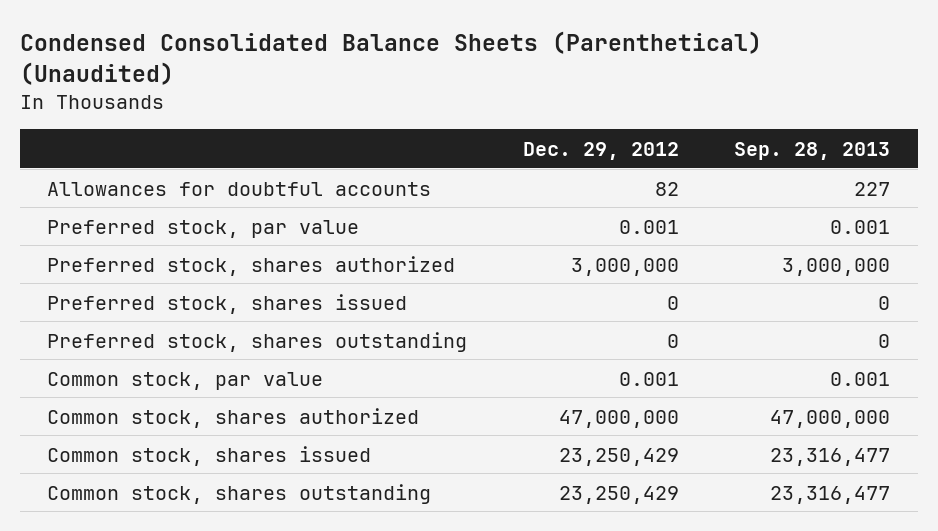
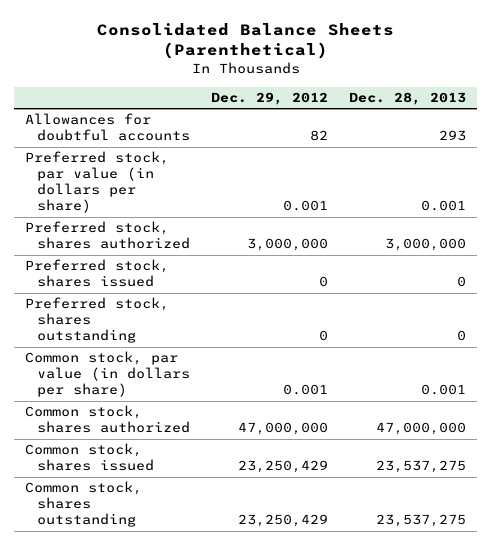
[19,30,762,86] Condensed Consolidated Balance Sheets (Parenthetical) (Unaudited) -> [96,22,394,60] Consolidated Balance Sheets (Parenthetical)
[734,141,891,160] Sep. 28, 2013 -> none
none -> [349,91,467,105] Dec. 28, 2013
[47,219,360,238] Preferred stock, par value -> [24,151,169,214] Preferred stock, par value (in dollars per share)
[47,371,324,390] Common stock, par value -> [24,351,191,398] Common stock, par value (in dollars per share)

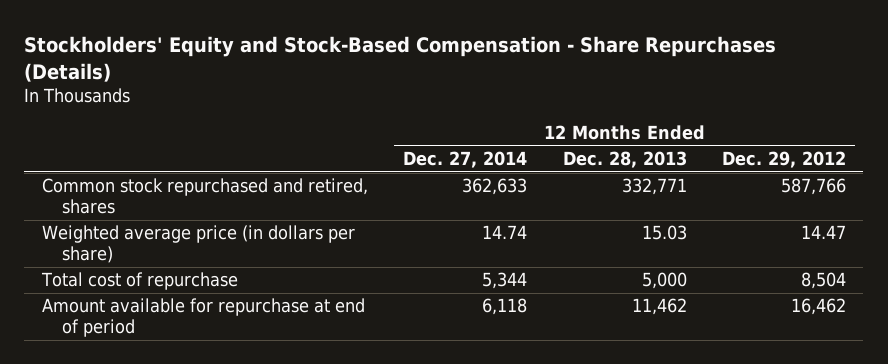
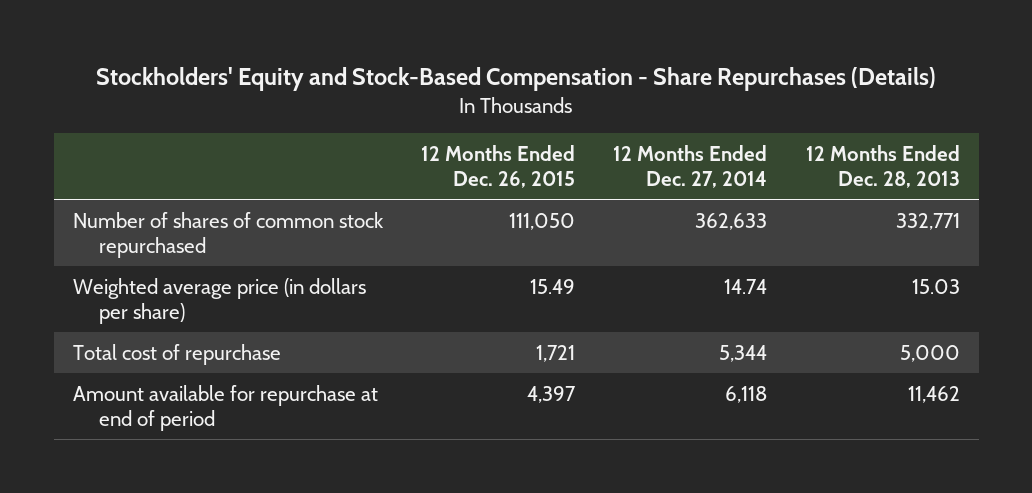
[721,151,846,169] Dec. 29, 2012 -> none
none -> [421,144,576,188] 12 Months Ended Dec. 26, 2015
[42,178,369,214] Common stock repurchased and retired, shares -> [72,211,384,258] Number of shares of common stock repurchased

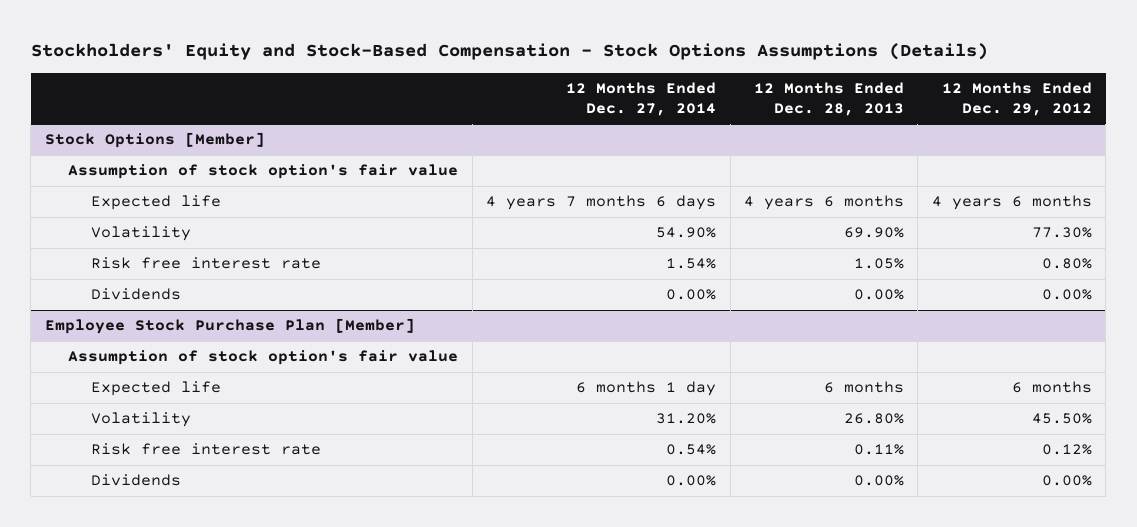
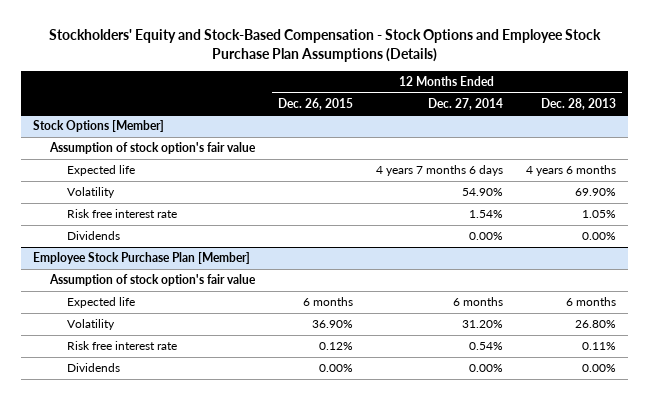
[30,43,988,61] Stockholders' Equity and Stock-Based Compensation - Stock Options Assumptions (Details) -> [48,28,601,62] Stockholders' Equity and Stock-Based Compensation - Stock Options and Employee Stock Purchase Plan Assumptions (Details)
[941,81,1092,116] 12 Months Ended Dec. 29, 2012 -> none
none -> [278,97,354,110] Dec. 26, 2015
[576,381,717,397] 6 months 1 day -> [453,297,504,307] 6 months

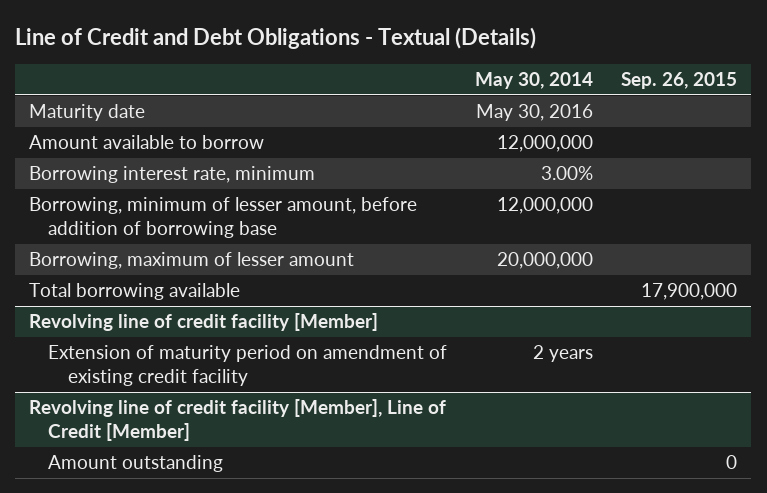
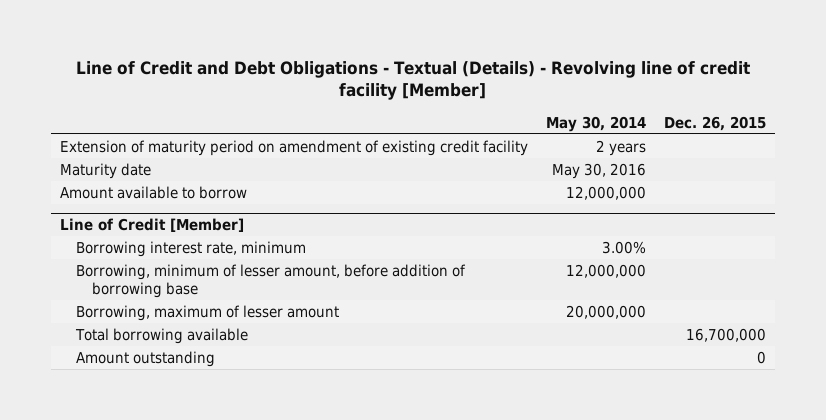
[15,26,537,49] Line of Credit and Debt Obligations - Textual (Details) -> [75,60,750,101] Line of Credit and Debt Obligations - Textual (Details) - Revolving line of credit facility [Member]
[621,72,738,90] Sep. 26, 2015 -> none
none -> [663,115,766,131] Dec. 26, 2015
none -> [59,139,528,156] Extension of maturity period on amendment of existing credit facility
none -> [59,217,244,232] Line of Credit [Member]
[29,313,379,332] Revolving line of credit facility [Member] -> none
[48,345,448,387] Extension of maturity period on amendment of existing credit facility -> none
[29,399,447,442] Revolving line of credit facility [Member], Line of Credit [Member] -> none

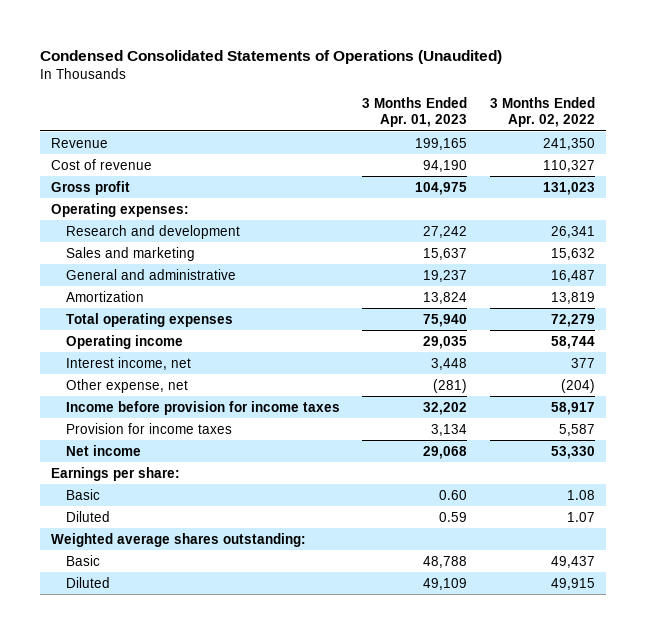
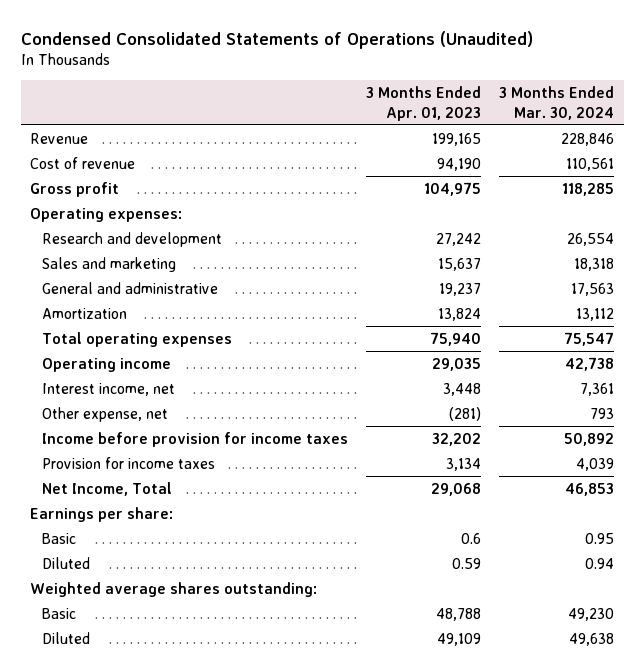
[489,97,595,128] 3 Months Ended Apr. 02, 2022 -> none
none -> [499,86,615,120] 3 Months Ended Mar. 30, 2024
[66,444,142,456] Net income -> [41,481,172,496] Net Income, Total
[439,489,468,500] 0.60 -> [461,532,482,544] 0.6

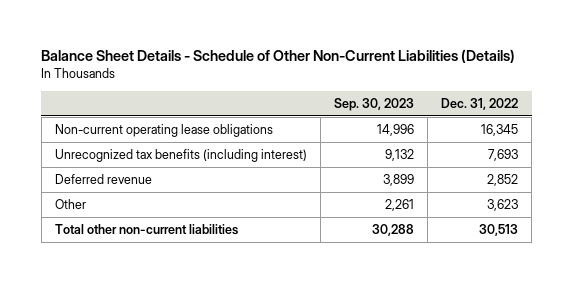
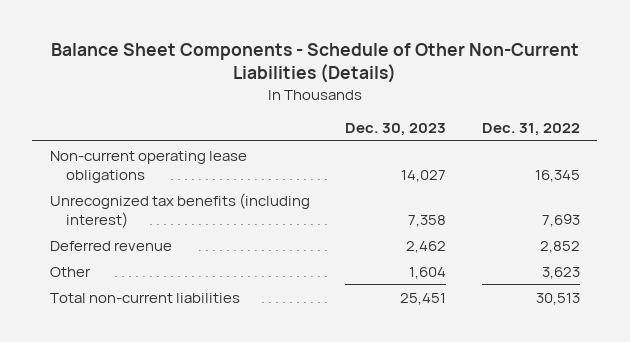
[41,48,516,63] Balance Sheet Details - Schedule of Other Non-Current Liabilities (Details) -> [50,42,579,84] Balance Sheet Components - Schedule of Other Non-Current Liabilities (Details)
[334,97,415,111] Sep. 30, 2023 -> none
none -> [345,123,447,137] Dec. 30, 2023
[54,224,238,236] Total other non-current liabilities -> [49,292,240,303] Total non-current liabilities

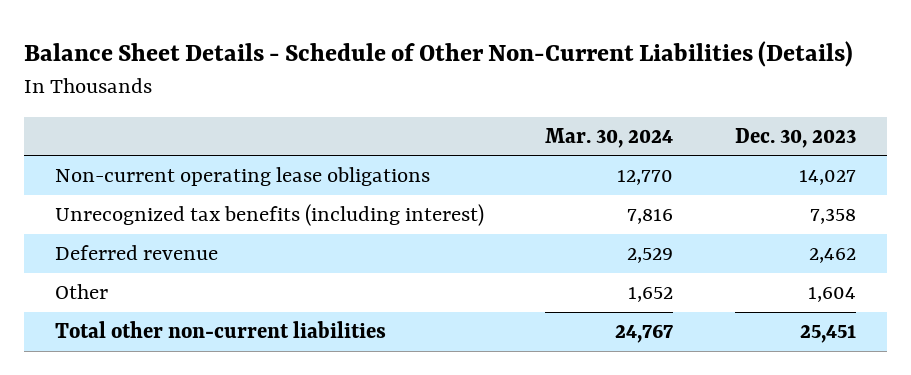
[50,42,579,84] Balance Sheet Components - Schedule of Other Non-Current Liabilities (Details) -> [23,40,853,67] Balance Sheet Details - Schedule of Other Non-Current Liabilities (Details)
[481,123,580,137] Dec. 31, 2022 -> none
none -> [545,127,674,148] Mar. 30, 2024
[49,292,240,303] Total non-current liabilities -> [54,321,386,339] Total other non-current liabilities

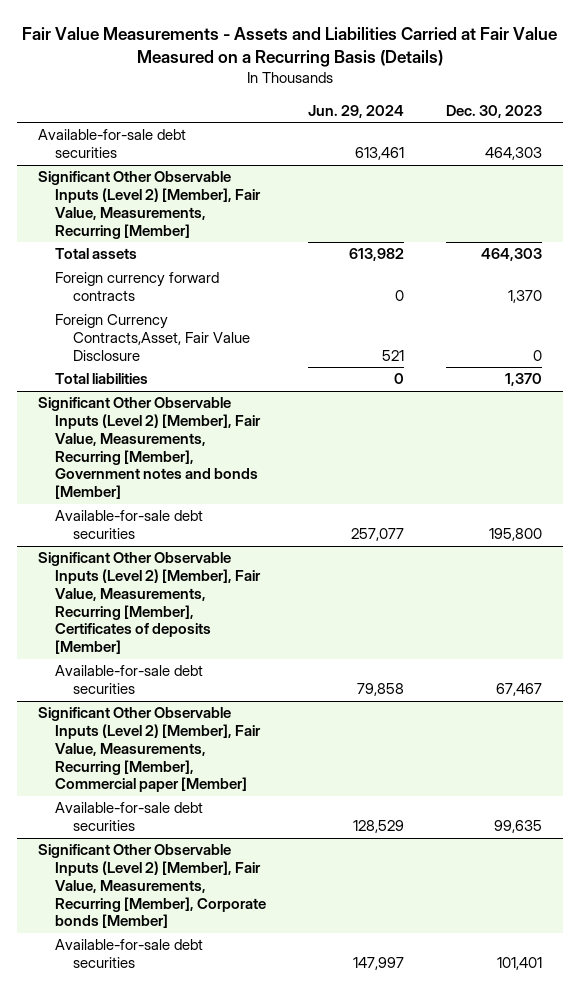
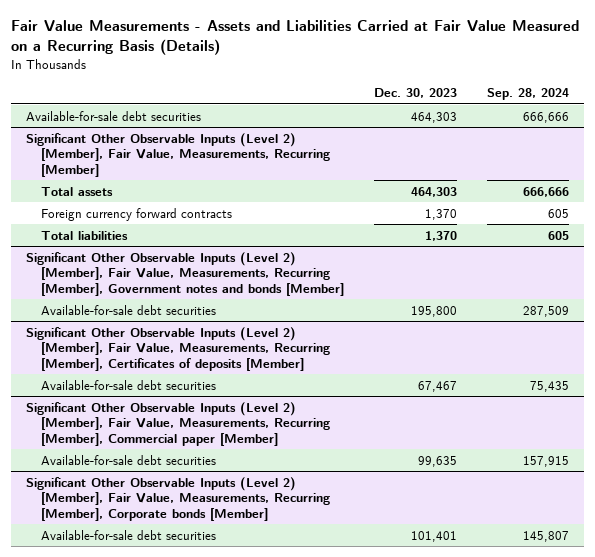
[308,104,405,118] Jun. 29, 2024 -> none
none -> [487,88,570,101] Sep. 28, 2024
[55,314,250,361] Foreign Currency Contracts,Asset, Fair Value Disclosure -> none

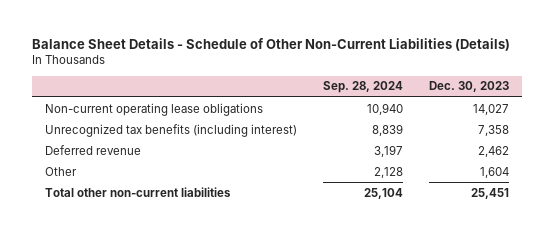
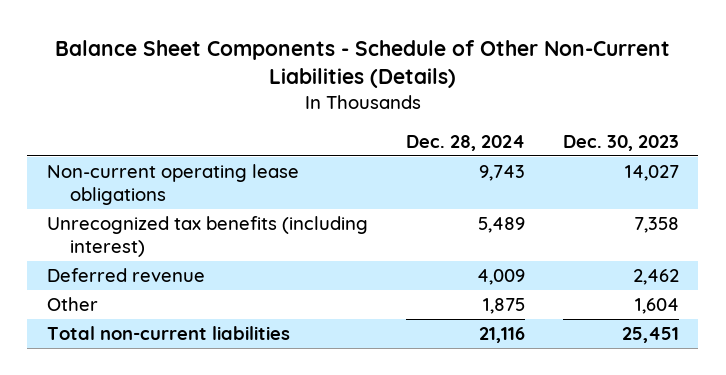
[31,38,510,52] Balance Sheet Details - Schedule of Other Non-Current Liabilities (Details) -> [54,39,670,89] Balance Sheet Components - Schedule of Other Non-Current Liabilities (Details)
[322,81,403,94] Sep. 28, 2024 -> none
none -> [405,135,525,152] Dec. 28, 2024
[44,186,231,197] Total other non-current liabilities -> [46,325,290,340] Total non-current liabilities

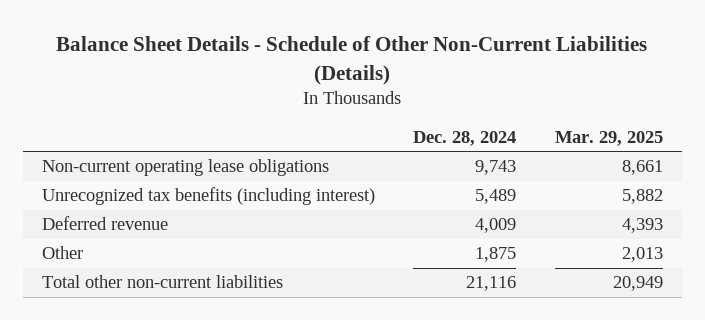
[54,39,670,89] Balance Sheet Components - Schedule of Other Non-Current Liabilities (Details) -> [56,36,648,85] Balance Sheet Details - Schedule of Other Non-Current Liabilities (Details)
[563,135,680,152] Dec. 30, 2023 -> none
none -> [554,130,663,146] Mar. 29, 2025
[46,325,290,340] Total non-current liabilities -> [41,275,283,289] Total other non-current liabilities

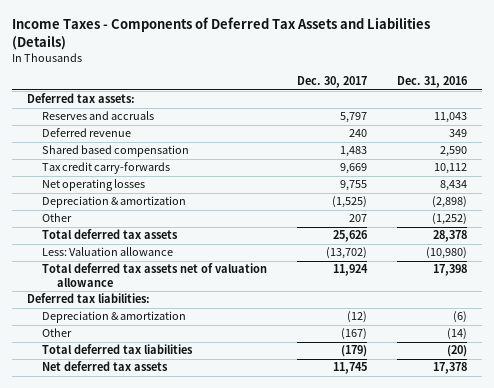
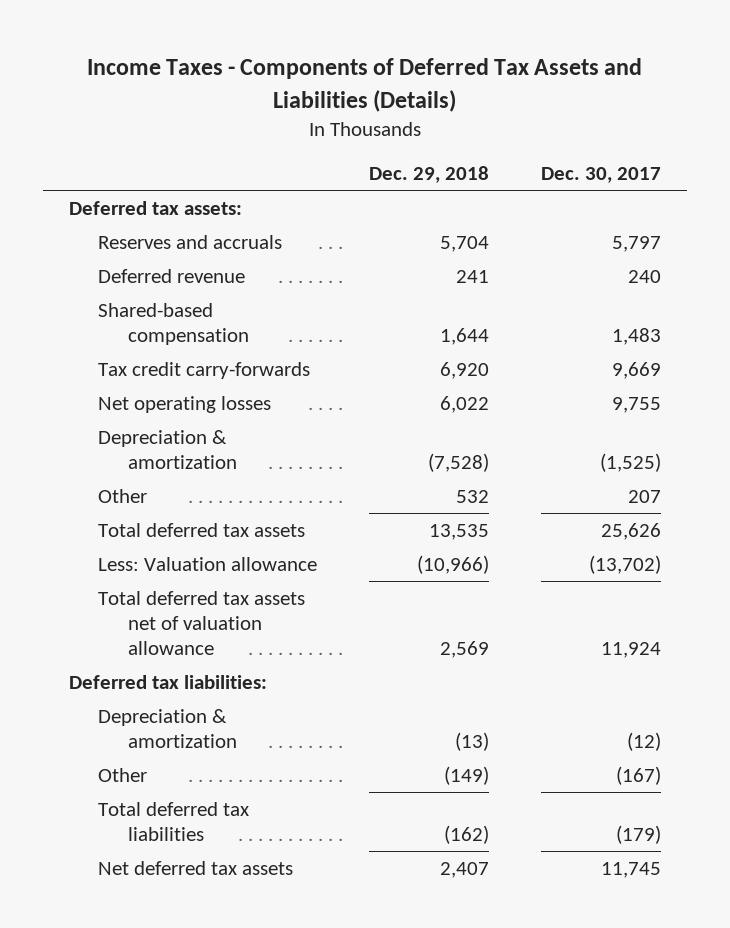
[396,76,468,89] Dec. 31, 2016 -> none
none -> [369,166,490,184] Dec. 29, 2018
[41,145,189,158] Shared based compensation -> [98,302,249,345] Shared-based compensation

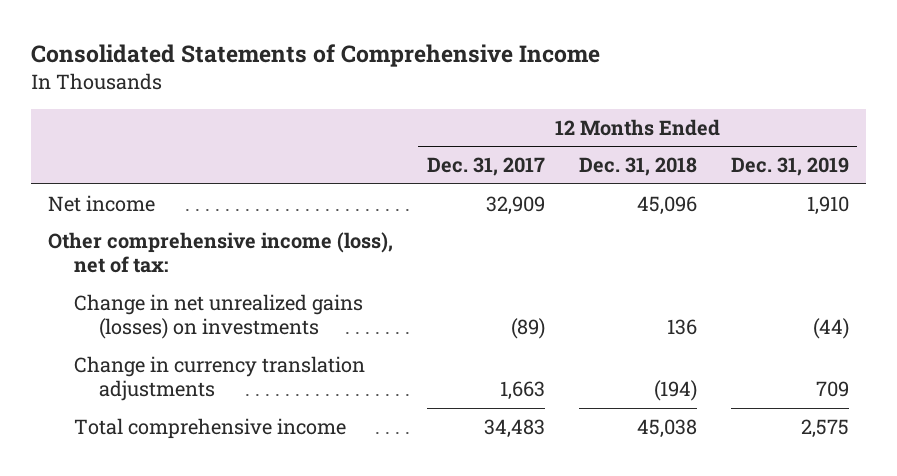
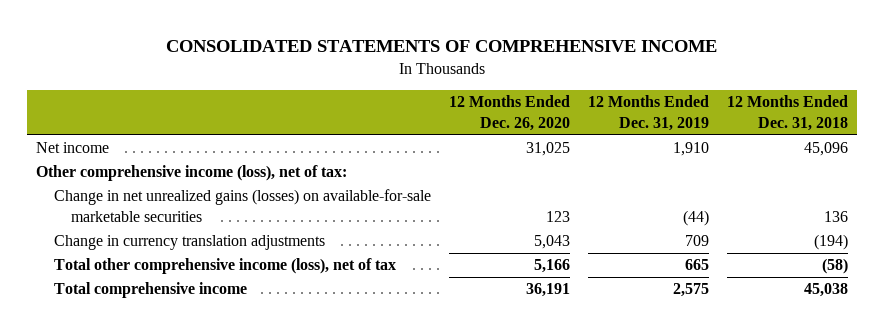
[30,43,600,67] Consolidated Statements of Comprehensive Income -> [166,39,718,52] CONSOLIDATED STATEMENTS OF COMPREHENSIVE INCOME
[426,156,545,176] Dec. 31, 2017 -> none
none -> [448,95,570,131] 12 Months Ended Dec. 26, 2020
[73,293,363,339] Change in net unrealized gains (losses) on investments -> [53,189,431,222] Change in net unrealized gains (losses) on available-for-sale marketable securities
none -> [53,258,396,275] Total other comprehensive income (loss), net of tax

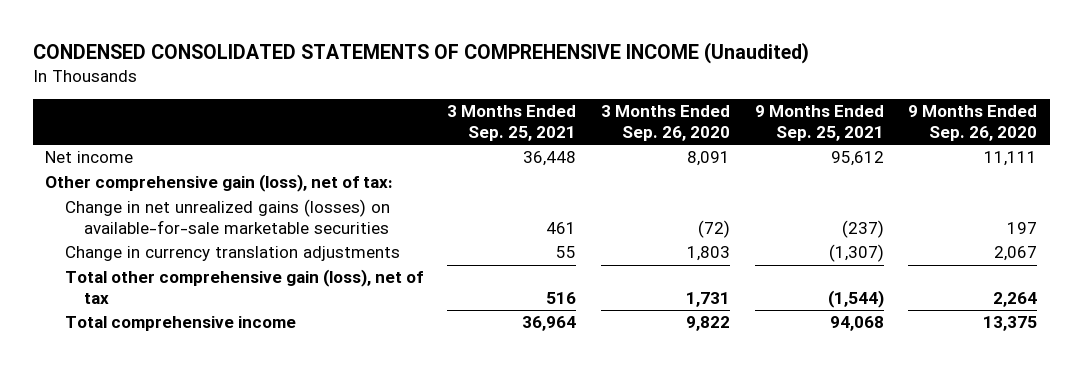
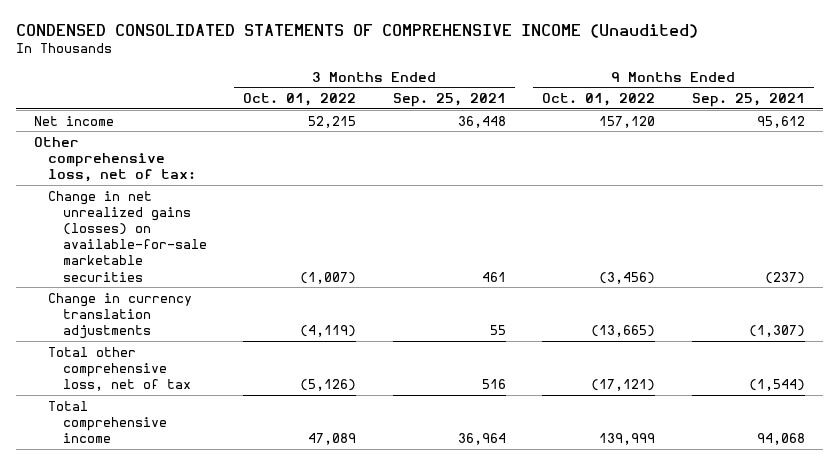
[600,105,730,141] 3 Months Ended Sep. 26, 2020 -> none
[908,105,1038,141] 9 Months Ended Sep. 26, 2020 -> none
none -> [243,93,357,107] Oct. 01, 2022
none -> [542,93,656,107] Oct. 01, 2022
[45,174,394,193] Other comprehensive gain (loss), net of tax: -> [33,136,197,182] Other comprehensive loss, net of tax:
[64,269,423,304] Total other comprehensive gain (loss), net of tax -> [48,346,191,391] Total other comprehensive loss, net of tax

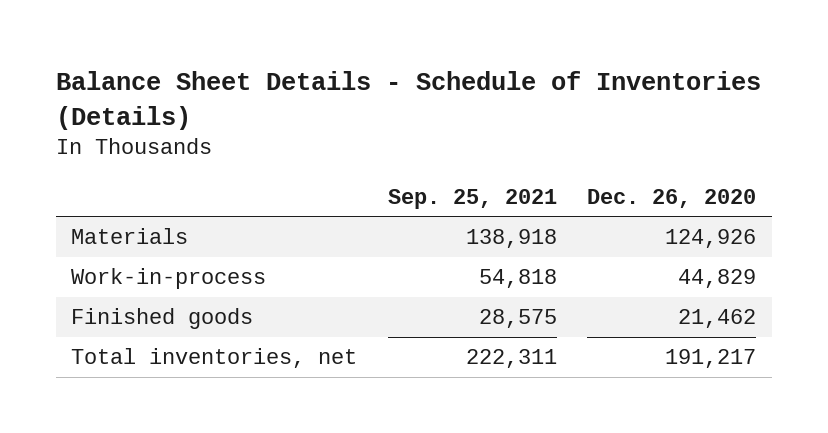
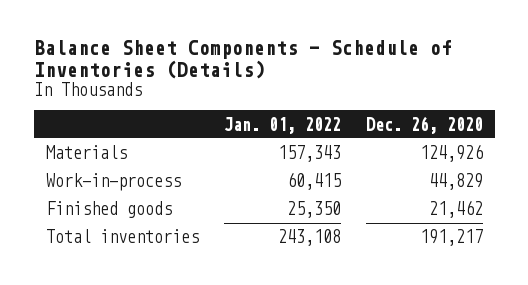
[56,71,762,130] Balance Sheet Details - Schedule of Inventories (Details) -> [33,40,452,80] Balance Sheet Components - Schedule of Inventories (Details)
[387,188,557,209] Sep. 25, 2021 -> none
none -> [223,116,341,134] Jan. 01, 2022
[71,348,358,369] Total inventories, net -> [45,229,199,244] Total inventories

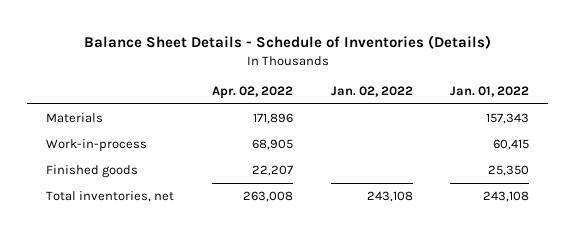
[33,40,452,80] Balance Sheet Components - Schedule of Inventories (Details) -> [83,35,491,50] Balance Sheet Details - Schedule of Inventories (Details)
[365,115,483,134] Dec. 26, 2020 -> none
none -> [211,85,293,99] Apr. 02, 2022
none -> [330,85,413,97] Jan. 02, 2022
[45,229,199,244] Total inventories -> [46,190,175,202] Total inventories, net

